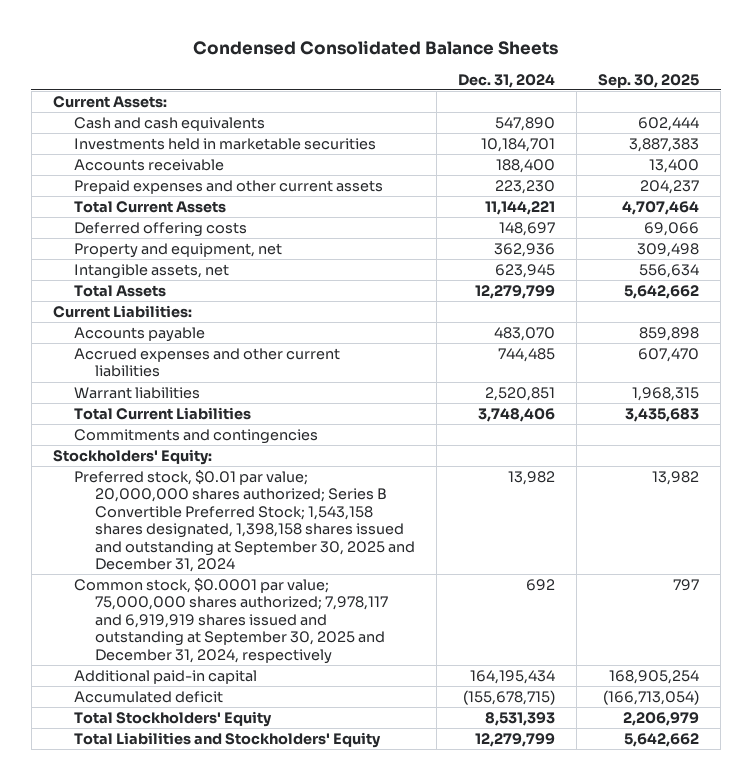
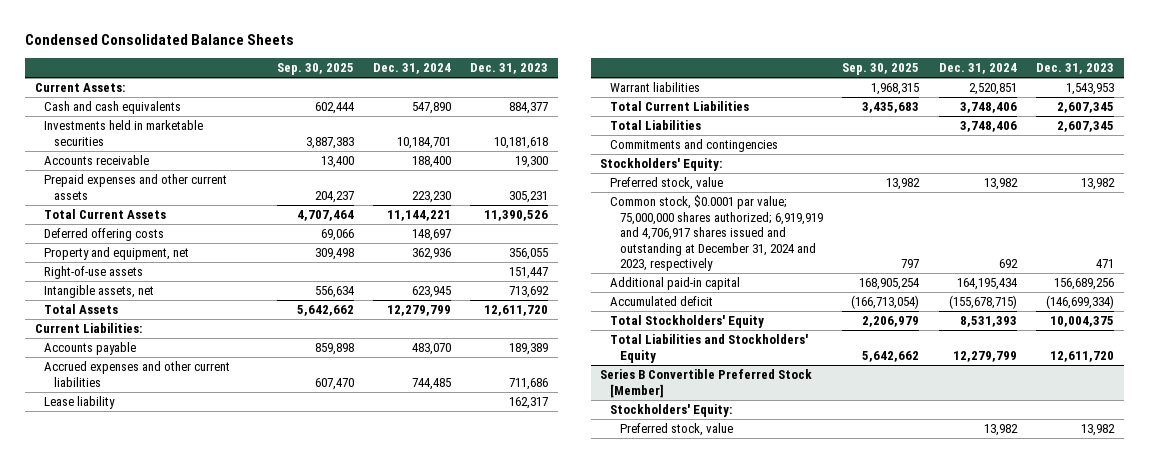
none -> [470,63,549,75] Dec. 31, 2023
none -> [44,266,144,280] Right-of-use assets
none -> [44,396,116,410] Lease liability
none -> [610,120,702,131] Total Liabilities
[73,469,415,573] Preferred stock, $0.01 par value; 20,000,000 shares authorized; Series B Convertible Preferred Stock; 1,543,158 shares designated, 1,398,158 shares issued and outstanding at September 30, 2025 and December 31, 2024 -> [610,177,724,191] Preferred stock, value
[73,577,388,664] Common stock, $0.0001 par value; 75,000,000 shares authorized; 7,978,117 and 6,919,919 shares issued and outstanding at September 30, 2025 and December 31, 2024, respectively -> [610,195,823,272] Common stock, $0.0001 par value; 75,000,000 shares authorized; 6,919,919 and 4,706,917 shares issued and outstanding at December 31, 2024 and 2023, respectively
none -> [600,369,813,398] Series B Convertible Preferred Stock [Member]
none -> [610,404,733,418] Stockholders' Equity:
none -> [619,423,733,437] Preferred stock, value

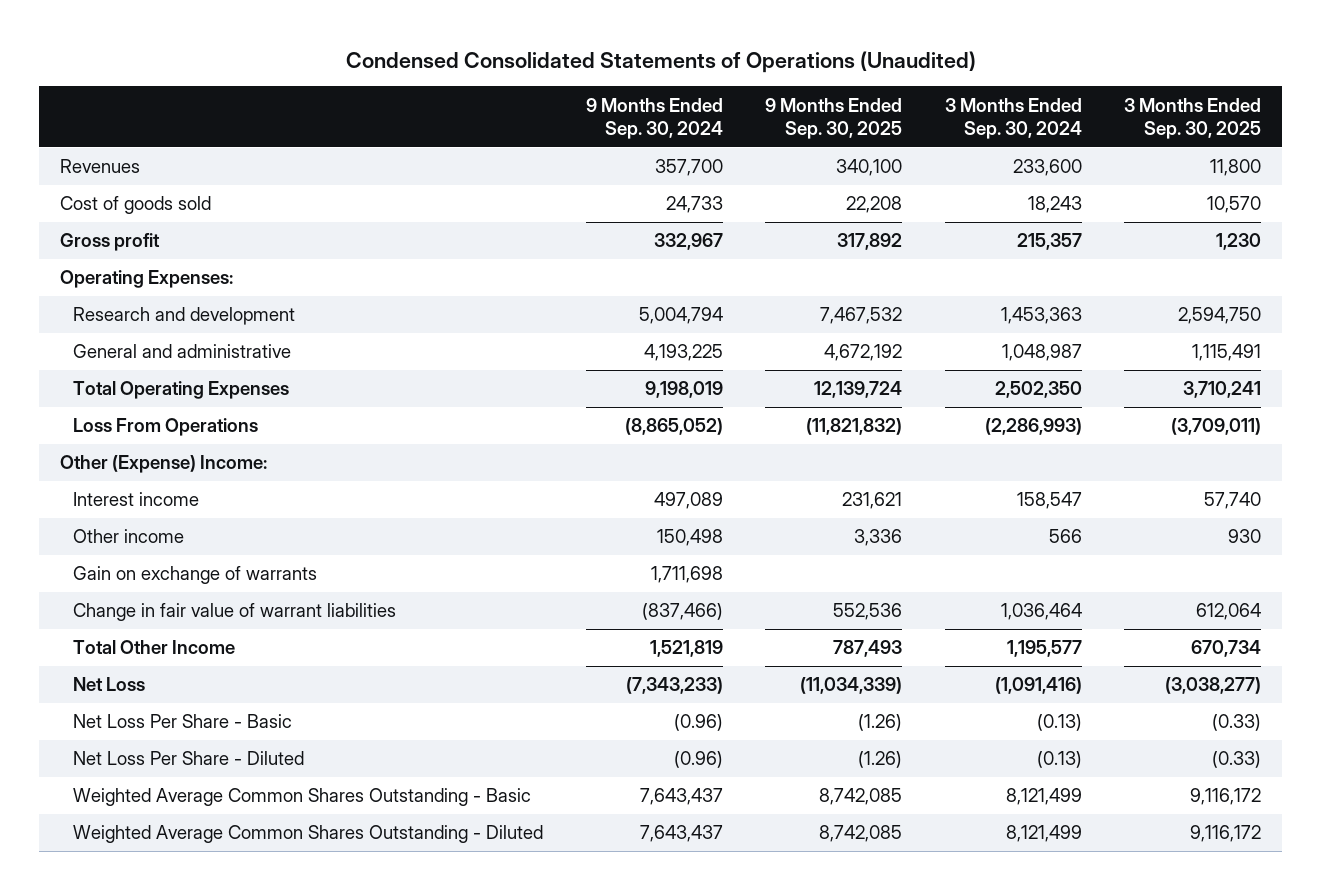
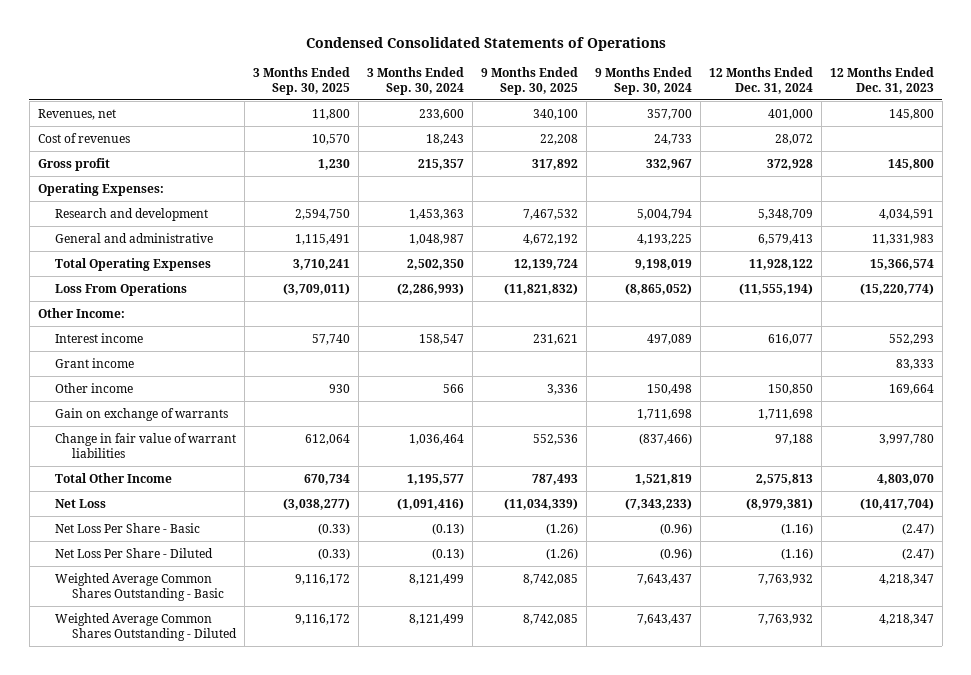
[345,50,976,73] Condensed Consolidated Statements of Operations (Unaudited) -> [305,36,666,51] Condensed Consolidated Statements of Operations
none -> [708,66,813,94] 12 Months Ended Dec. 31, 2024
none -> [829,66,934,94] 12 Months Ended Dec. 31, 2023
[60,159,141,174] Revenues -> [37,108,116,120] Revenues, net
[60,196,212,215] Cost of goods sold -> [37,132,130,143] Cost of revenues
[60,455,268,474] Other (Expense) Income: -> [37,307,125,318] Other Income:
none -> [54,357,134,368] Grant income

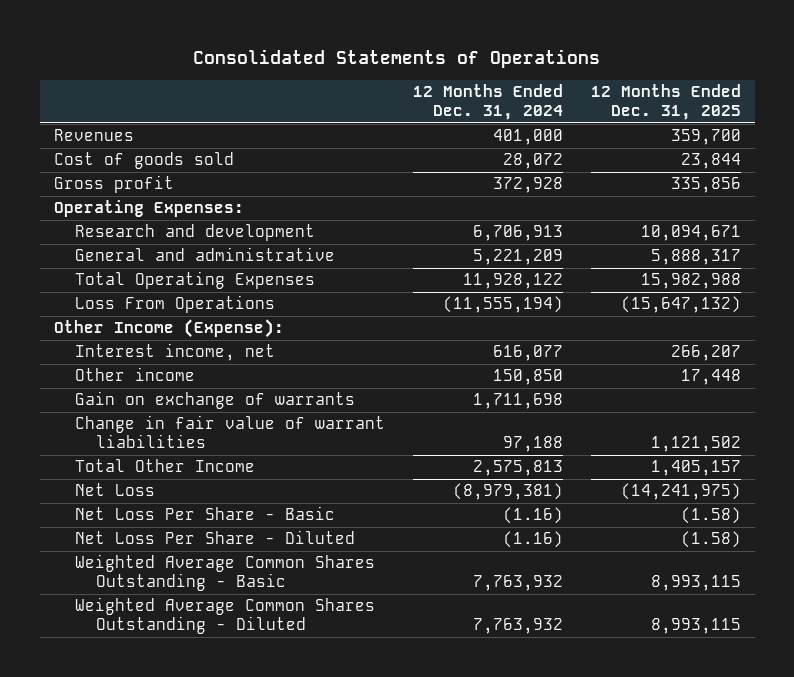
[305,36,666,51] Condensed Consolidated Statements of Operations -> [193,48,601,68] Consolidated Statements of Operations
[252,66,350,95] 3 Months Ended Sep. 30, 2025 -> none
[366,66,464,95] 3 Months Ended Sep. 30, 2024 -> none
[480,66,578,95] 9 Months Ended Sep. 30, 2025 -> none
[594,66,692,95] 9 Months Ended Sep. 30, 2024 -> none
[829,66,934,94] 12 Months Ended Dec. 31, 2023 -> none
none -> [590,84,741,121] 12 Months Ended Dec. 31, 2025
[37,108,116,120] Revenues, net -> [53,129,134,142] Revenues
[37,132,130,143] Cost of revenues -> [53,152,234,170] Cost of goods sold
[757,208,813,220] 5,348,709 -> [472,225,563,242] 6,706,913
[757,233,813,245] 6,579,413 -> [472,249,563,266] 5,221,209
[54,357,134,368] Grant income -> none
[37,307,125,318] Other Income: -> [53,319,284,339] Other Income (Expense):
[54,332,143,343] Interest income -> [74,343,275,362] Interest income, net

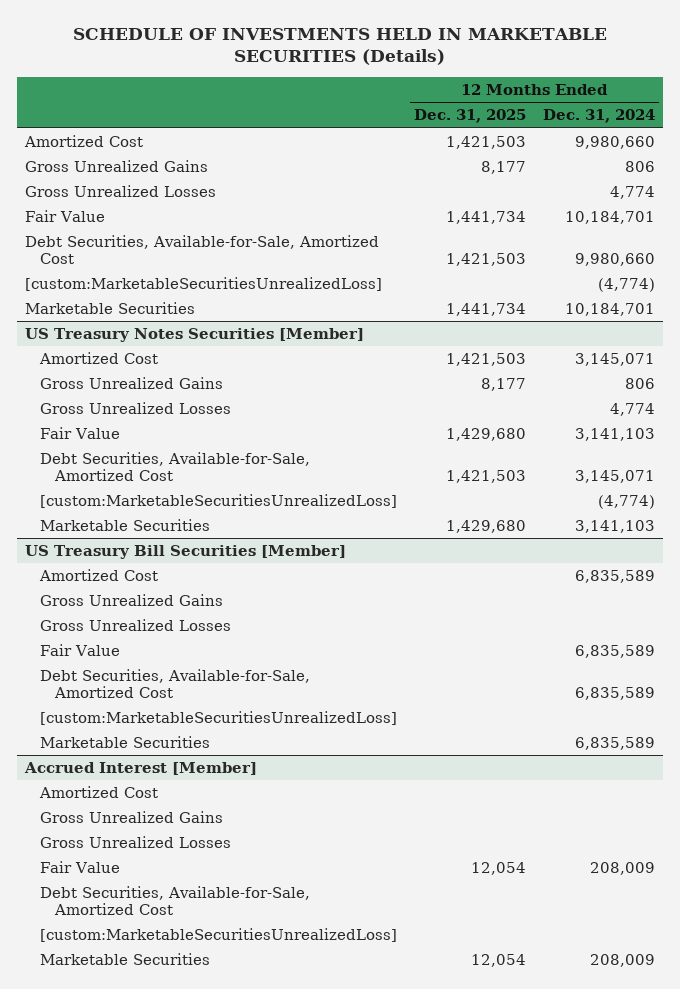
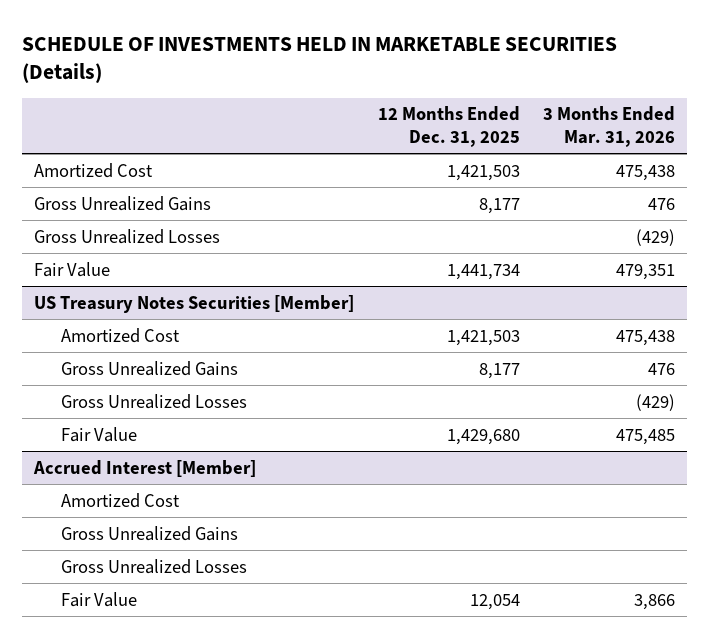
[542,109,655,124] Dec. 31, 2024 -> none
none -> [543,106,676,148] 3 Months Ended Mar. 31, 2026
[25,234,380,265] Debt Securities, Available-for-Sale, Amortized Cost -> none
[25,276,383,291] [custom:MarketableSecuritiesUnrealizedLoss] -> none
[25,301,196,314] Marketable Securities -> none
[40,451,311,482] Debt Securities, Available-for-Sale, Amortized Cost -> none
[40,493,398,508] [custom:MarketableSecuritiesUnrealizedLoss] -> none
[40,518,211,531] Marketable Securities -> none
[25,544,347,559] US Treasury Bill Securities [Member] -> none
[39,568,159,581] Amortized Cost -> none
[40,593,224,606] Gross Unrealized Gains -> none
[40,618,232,631] Gross Unrealized Losses -> none
[40,643,121,656] Fair Value -> none
[40,668,311,699] Debt Securities, Available-for-Sale, Amortized Cost -> none
[40,710,398,725] [custom:MarketableSecuritiesUnrealizedLoss] -> none
[40,735,211,748] Marketable Securities -> none
[40,885,311,916] Debt Securities, Available-for-Sale, Amortized Cost -> none
[40,927,398,942] [custom:MarketableSecuritiesUnrealizedLoss] -> none
[40,952,211,965] Marketable Securities -> none

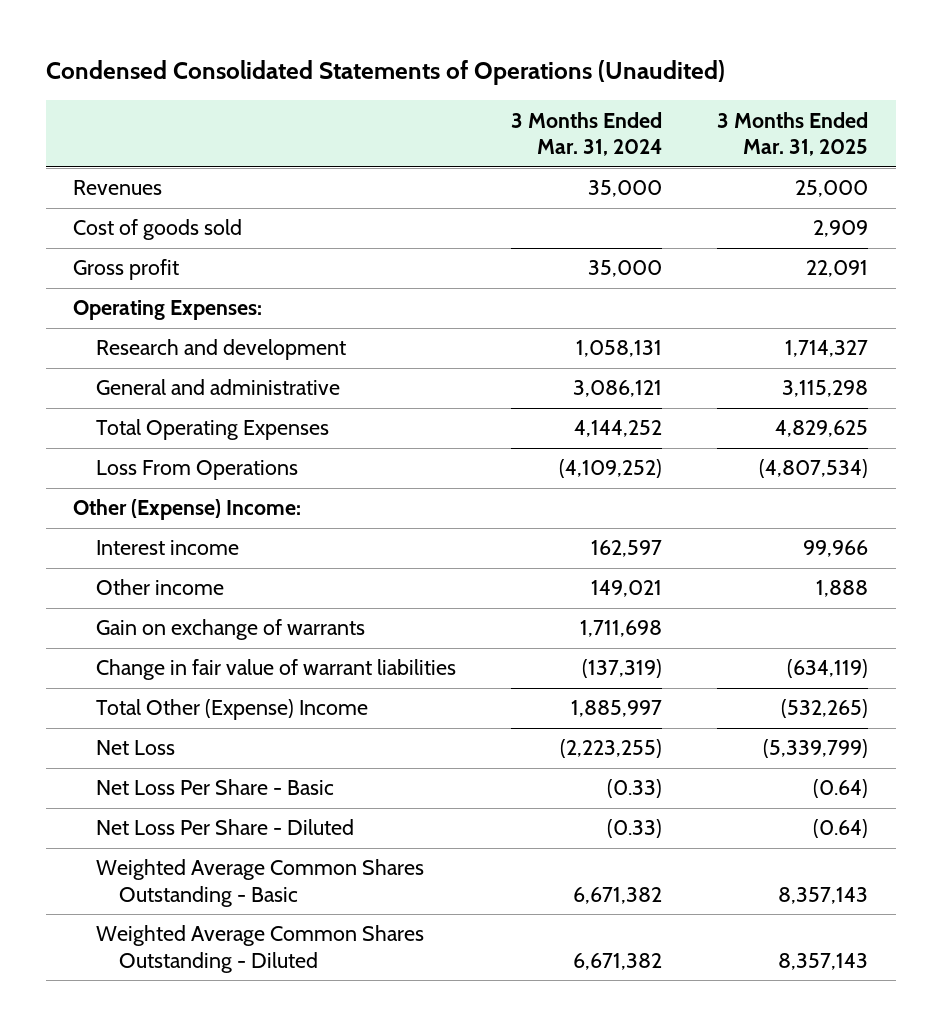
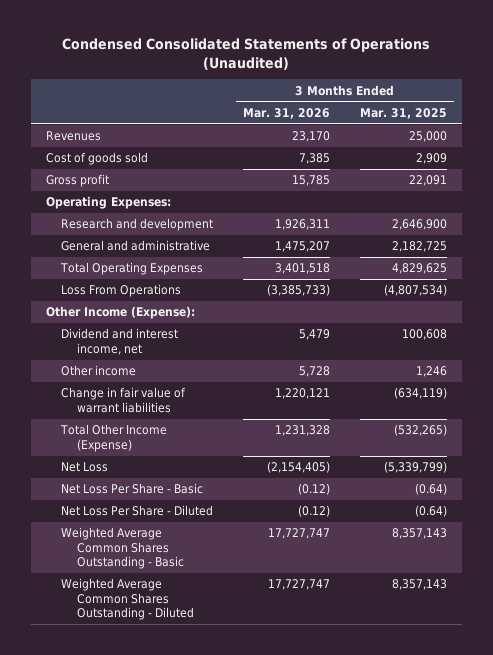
[511,111,663,157] 3 Months Ended Mar. 31, 2024 -> none
none -> [243,107,331,119] Mar. 31, 2026
[785,340,869,358] 1,714,327 -> [391,219,447,231] 2,646,900
[782,380,869,398] 3,115,298 -> [391,241,447,253] 2,182,725
[95,540,239,556] Interest income -> none
[95,619,365,641] Gain on exchange of warrants -> none
[73,499,302,521] Other (Expense) Income: -> [46,306,196,320] Other Income (Expense):
none -> [61,328,179,355] Dividend and interest income, net
[816,580,869,598] 1,888 -> [415,366,447,378] 1,246
[95,699,368,721] Total Other (Expense) Income -> [60,424,168,452] Total Other Income (Expense)

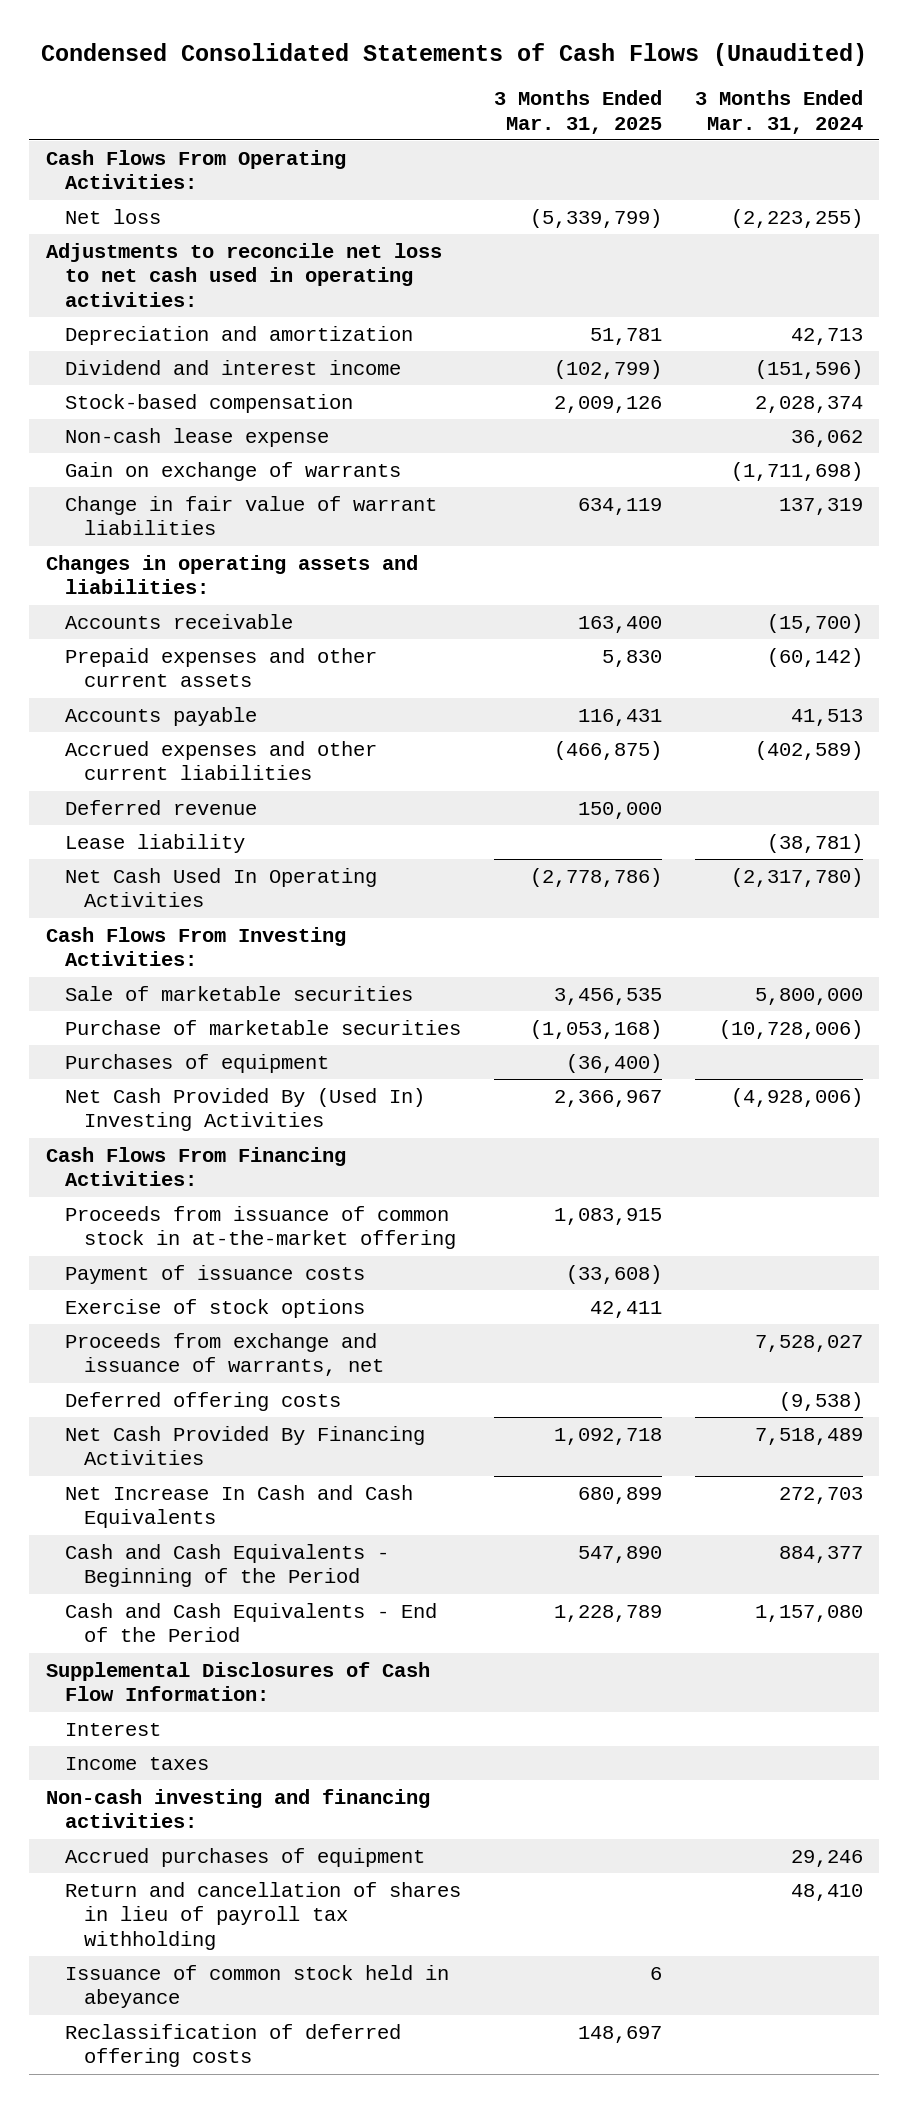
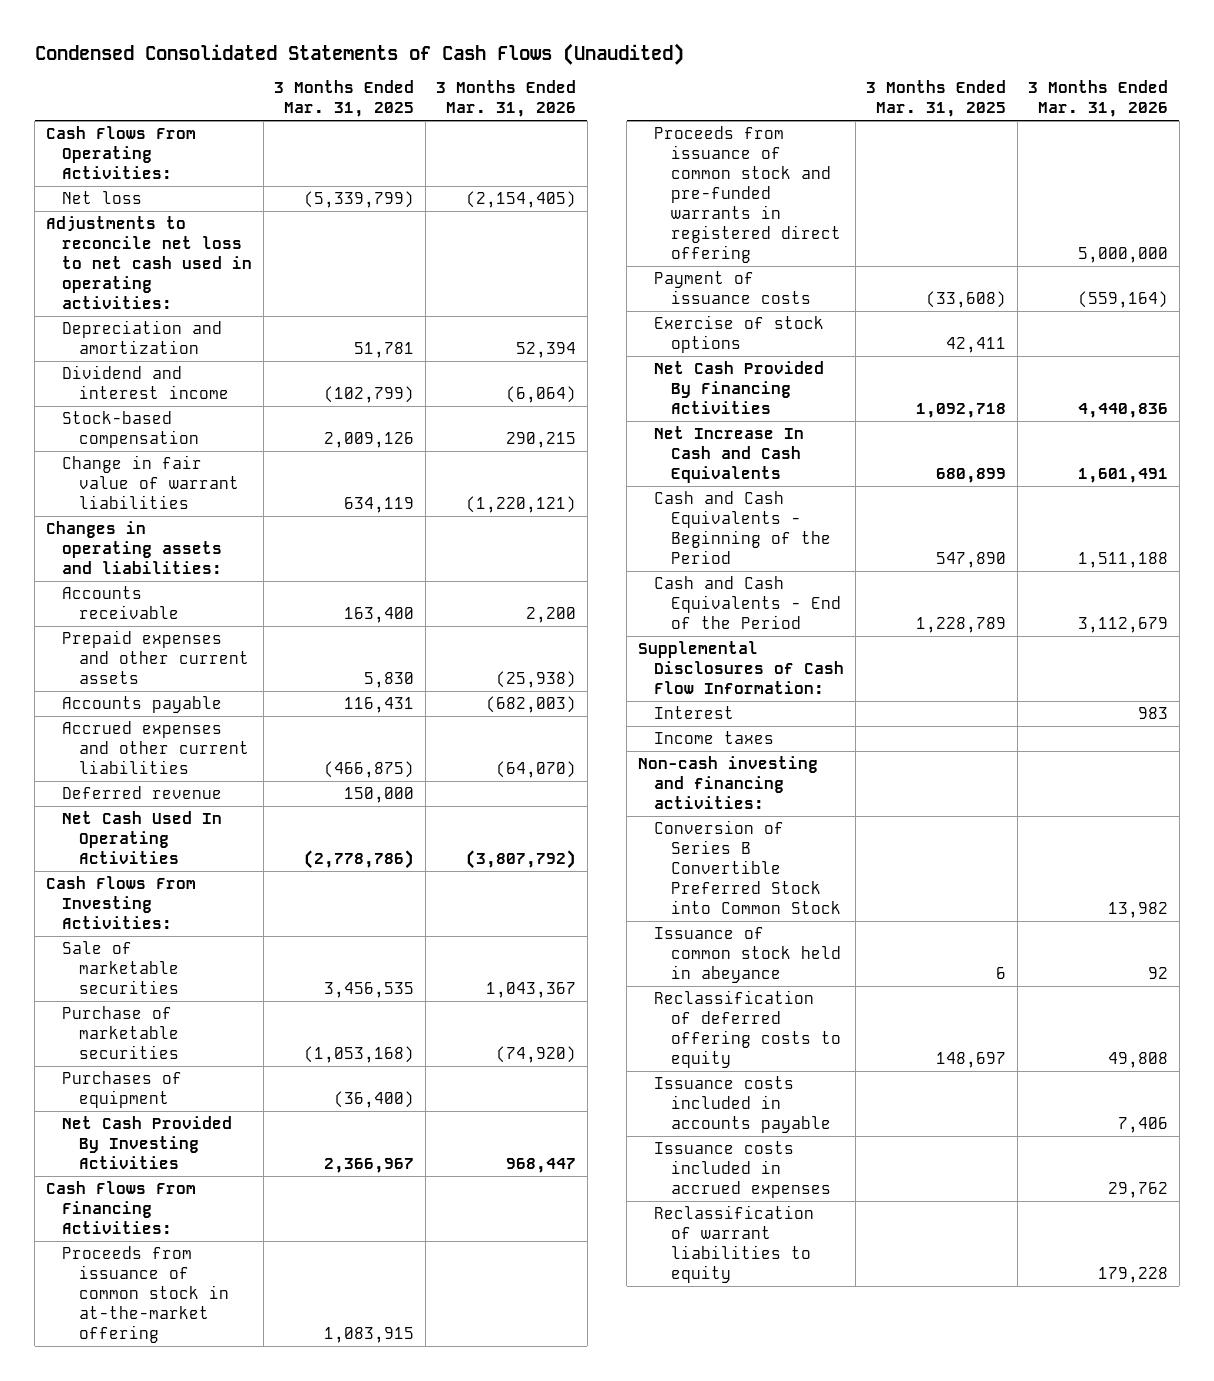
[694,89,863,134] 3 Months Ended Mar. 31, 2024 -> none
none -> [436,80,577,118] 3 Months Ended Mar. 31, 2026
[64,427,329,447] Non-cash lease expense -> none
[64,461,401,481] Gain on exchange of warrants -> none
[64,833,245,853] Lease liability -> none
[64,1087,425,1132] Net Cash Provided By (Used In) Investing Activities -> [62,1115,233,1170] Net Cash Provided By Investing Activities
none -> [654,125,841,264] Proceeds from issuance of common stock and pre-funded warrants in registered direct offering
[64,1332,385,1377] Proceeds from exchange and issuance of warrants, net -> none
[64,1391,341,1411] Deferred offering costs -> none
[64,1847,425,1867] Accrued purchases of equipment -> none
[64,1881,461,1950] Return and cancellation of shares in lieu of payroll tax withholding -> none
none -> [654,819,841,915] Conversion of Series B Convertible Preferred Stock into Common Stock
[64,2023,401,2068] Reclassification of deferred offering costs -> [654,989,841,1069] Reclassification of deferred offering costs to equity
none -> [654,1075,831,1134] Issuance costs included in accounts payable
none -> [654,1140,831,1199] Issuance costs included in accrued expenses
none -> [654,1204,815,1284] Reclassification of warrant liabilities to equity

